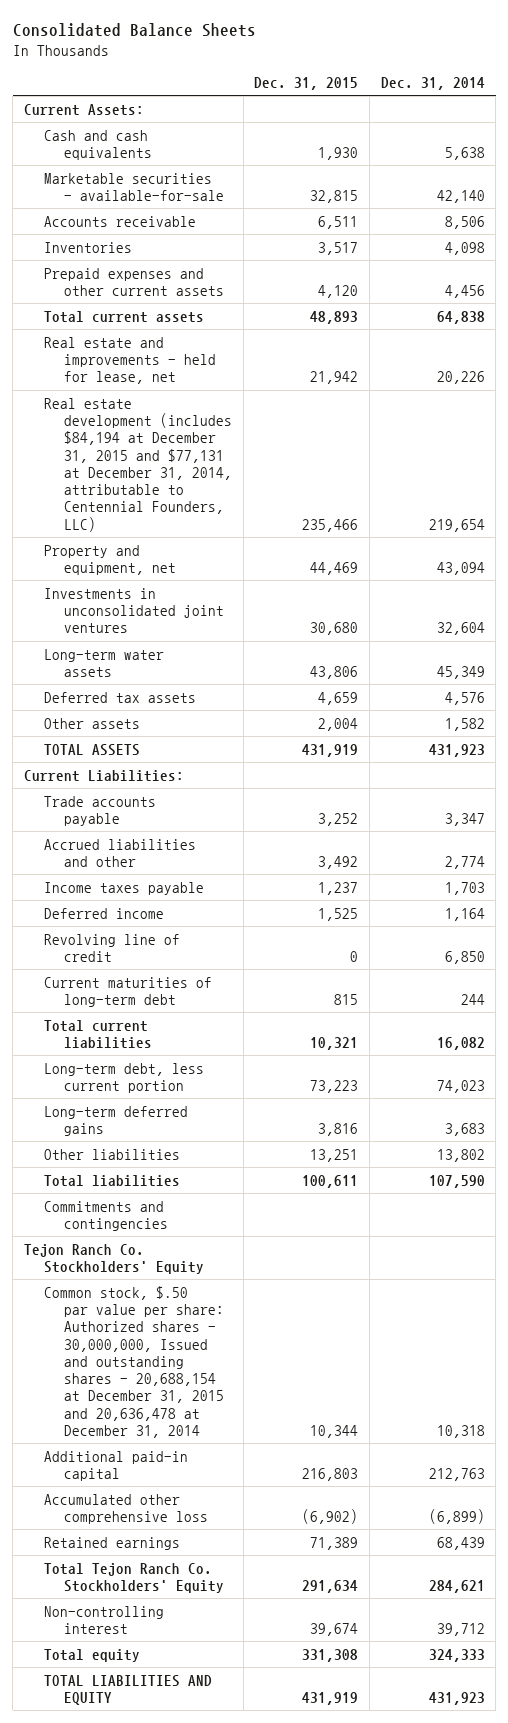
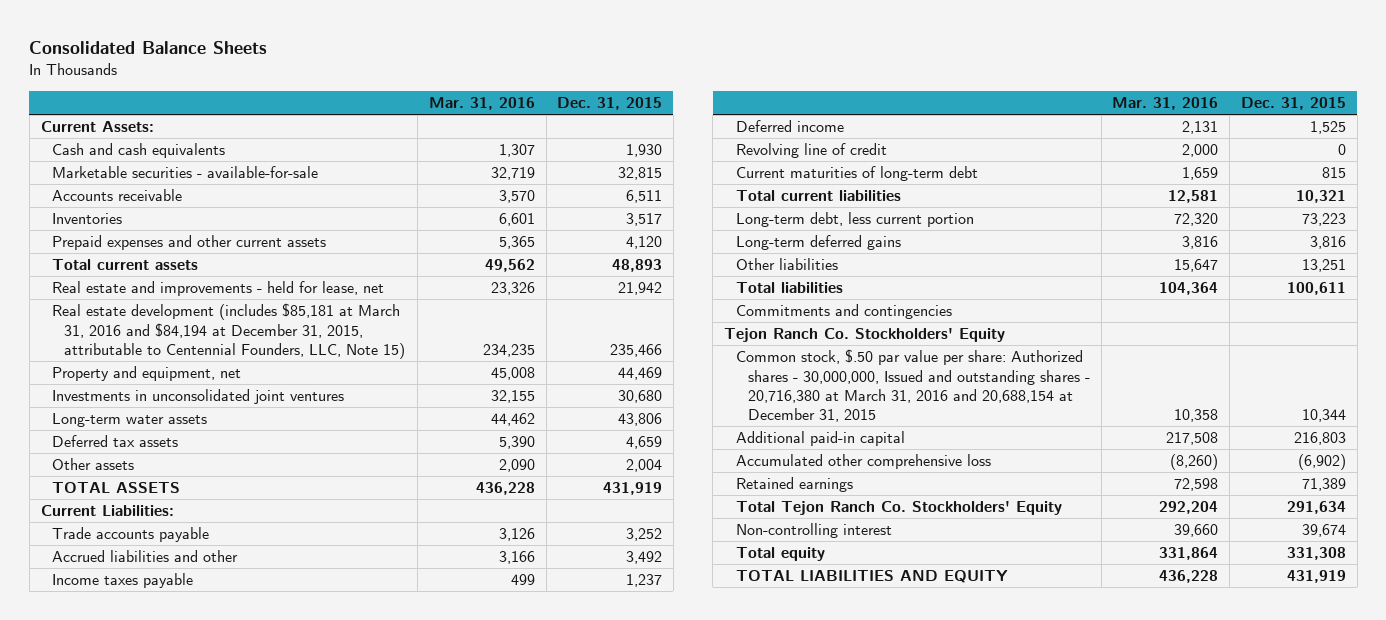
[380,76,485,90] Dec. 31, 2014 -> none
none -> [428,96,535,110] Mar. 31, 2016
[43,397,232,532] Real estate development (includes $84,194 at December 31, 2015 and $77,131 at December 31, 2014, attributable to Centennial Founders, LLC) -> [52,303,406,359] Real estate development (includes $85,181 at March 31, 2016 and $84,194 at December 31, 2015, attributable to Centennial Founders, LLC, Note 15)
[43,1285,224,1439] Common stock, $.50 par value per share: Authorized shares - 30,000,000, Issued and outstanding shares - 20,688,154 at December 31, 2015 and 20,636,478 at December 31, 2014 -> [736,349,1090,423] Common stock, $.50 par value per share: Authorized shares - 30,000,000, Issued and outstanding shares - 20,716,380 at March 31, 2016 and 20,688,154 at December 31, 2015

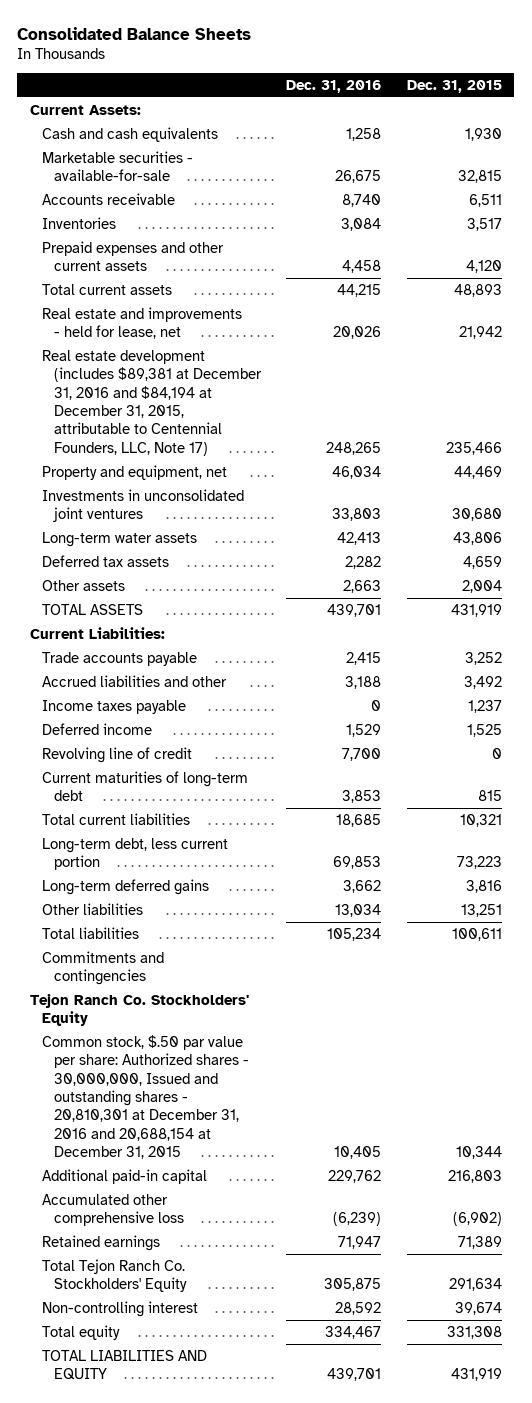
[428,96,535,110] Mar. 31, 2016 -> none
none -> [286,80,382,94] Dec. 31, 2016
[52,303,406,359] Real estate development (includes $85,181 at March 31, 2016 and $84,194 at December 31, 2015, attributable to Centennial Founders, LLC, Note 15) -> [42,349,263,456] Real estate development (includes $89,381 at December 31, 2016 and $84,194 at December 31, 2015, attributable to Centennial Founders, LLC, Note 17)
[736,349,1090,423] Common stock, $.50 par value per share: Authorized shares - 30,000,000, Issued and outstanding shares - 20,716,380 at March 31, 2016 and 20,688,154 at December 31, 2015 -> [42,1034,250,1160] Common stock, $.50 par value per share: Authorized shares - 30,000,000, Issued and outstanding shares - 20,810,301 at December 31, 2016 and 20,688,154 at December 31, 2015

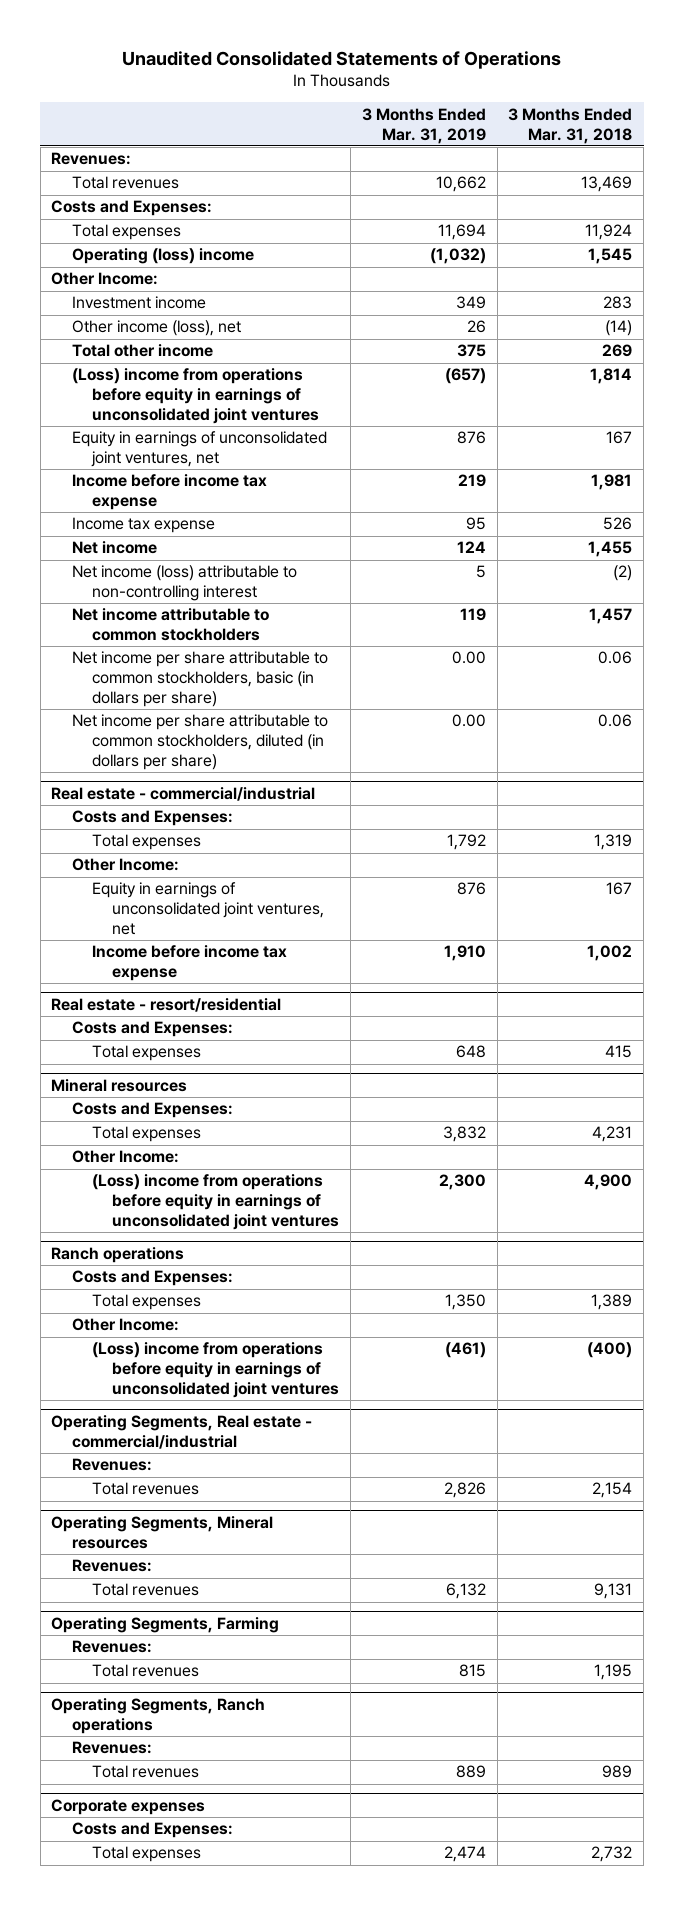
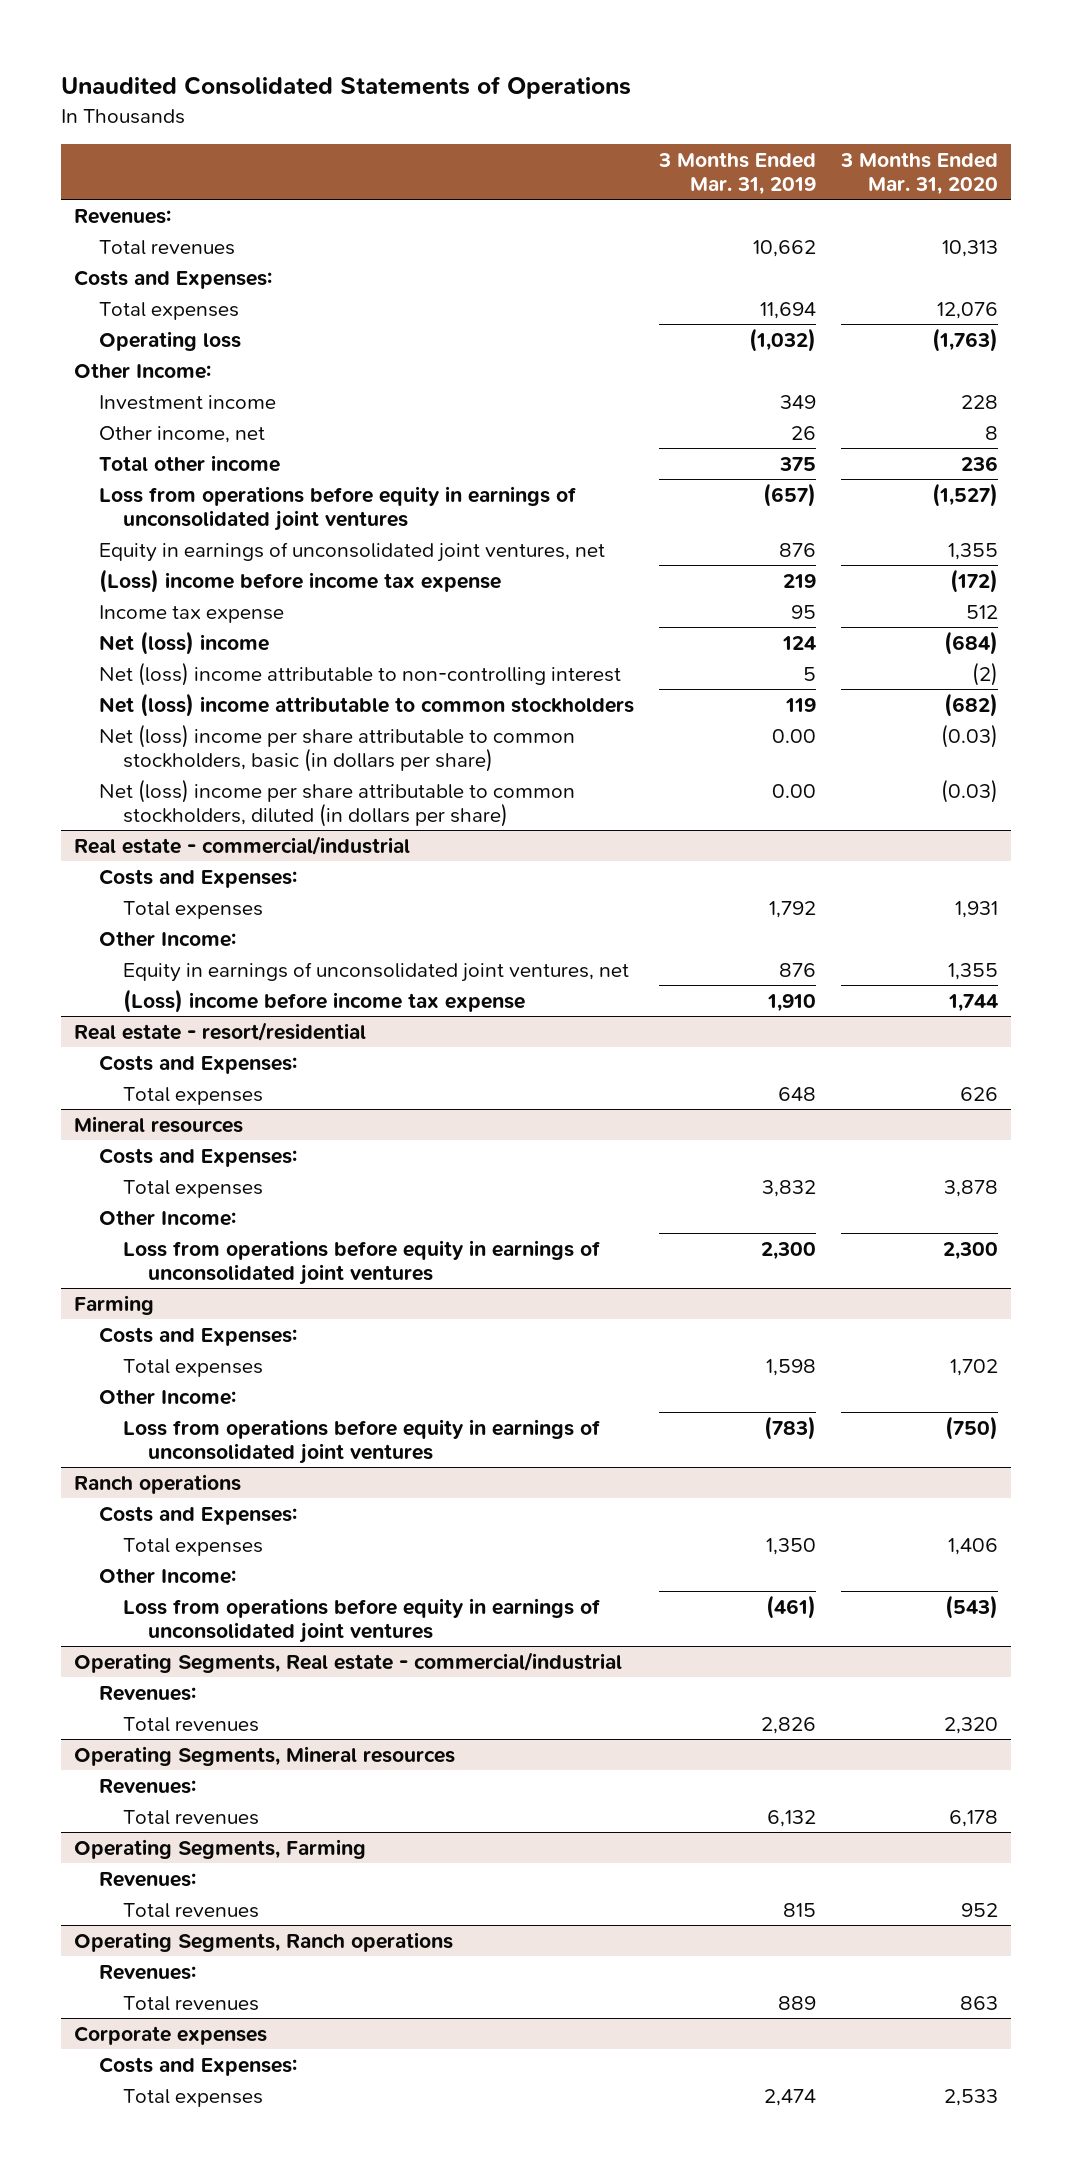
[508,107,633,144] 3 Months Ended Mar. 31, 2018 -> none
none -> [840,151,999,195] 3 Months Ended Mar. 31, 2020
[71,248,254,265] Operating (loss) income -> [98,330,241,351] Operating loss
[71,320,241,337] Other income (loss), net -> [98,425,265,443] Other income, net
[71,368,320,424] (Loss) income from operations before equity in earnings of unconsolidated joint ventures -> [98,485,577,532] Loss from operations before equity in earnings of unconsolidated joint ventures
[71,474,267,511] Income before income tax expense -> [98,568,501,593] (Loss) income before income tax expense
[71,541,157,555] Net income -> [98,630,269,655] Net (loss) income
[71,565,297,602] Net income (loss) attributable to non-controlling interest -> [98,661,621,686] Net (loss) income attributable to non-controlling interest
[71,608,269,642] Net income attributable to common stockholders -> [98,692,634,717] Net (loss) income attributable to common stockholders
[71,651,328,707] Net income per share attributable to common stockholders, basic (in dollars per share) -> [98,723,575,773] Net (loss) income per share attributable to common stockholders, basic (in dollars per share)
[71,714,328,770] Net income per share attributable to common stockholders, diluted (in dollars per share) -> [98,778,575,828] Net (loss) income per share attributable to common stockholders, diluted (in dollars per share)
[92,945,288,982] Income before income tax expense -> [123,988,526,1013] (Loss) income before income tax expense
[92,1174,340,1230] (Loss) income from operations before equity in earnings of unconsolidated joint ventures -> [123,1239,602,1286] Loss from operations before equity in earnings of unconsolidated joint ventures
none -> [74,1294,155,1315] Farming
none -> [98,1326,297,1346] Costs and Expenses:
none -> [123,1358,264,1377] Total expenses
none -> [98,1388,236,1405] Other Income:
none -> [123,1418,602,1465] Loss from operations before equity in earnings of unconsolidated joint ventures
[92,1342,340,1398] (Loss) income from operations before equity in earnings of unconsolidated joint ventures -> [123,1597,602,1644] Loss from operations before equity in earnings of unconsolidated joint ventures

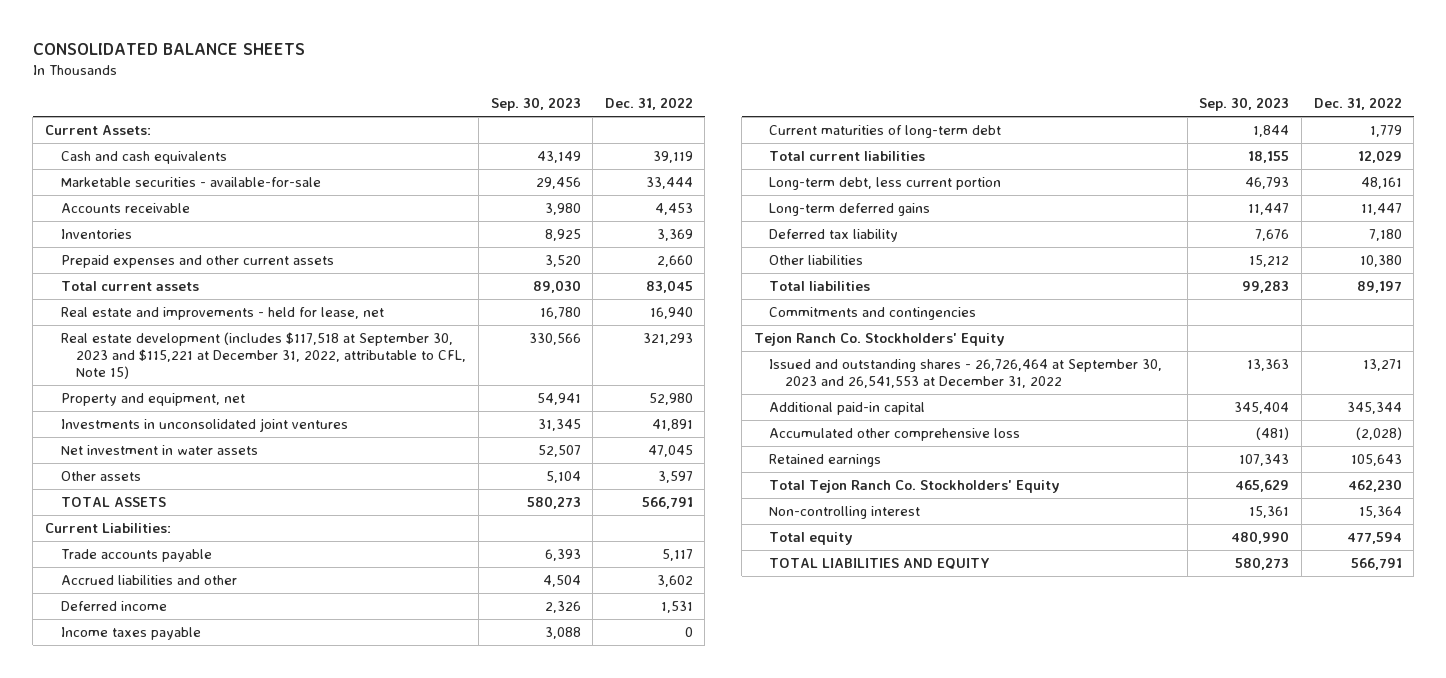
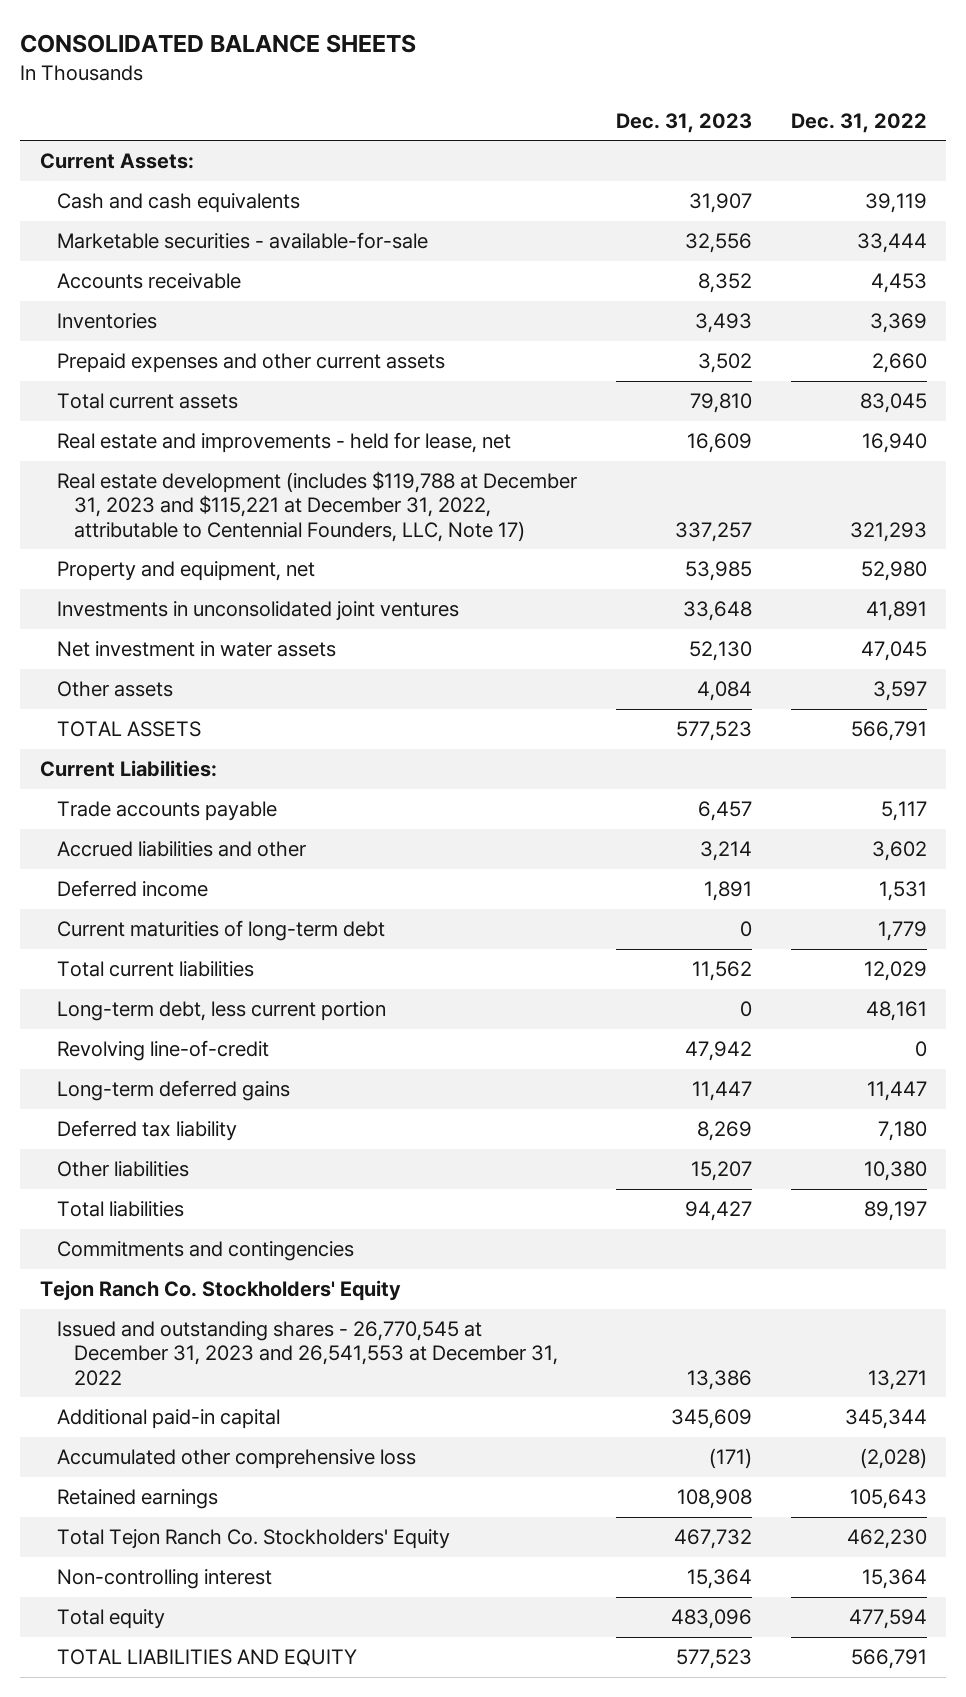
[490,97,581,112] Sep. 30, 2023 -> none
none -> [615,113,752,134] Dec. 31, 2023
[60,332,467,379] Real estate development (includes $117,518 at September 30, 2023 and $115,221 at December 31, 2022, attributable to CFL, Note 15) -> [56,471,577,542] Real estate development (includes $119,788 at December 31, 2023 and $115,221 at December 31, 2022, attributable to Centennial Founders, LLC, Note 17)
[60,627,201,641] Income taxes payable -> none
none -> [56,1040,269,1062] Revolving line-of-credit
[769,359,1163,389] Issued and outstanding shares - 26,726,464 at September 30, 2023 and 26,541,553 at December 31, 2022 -> [56,1321,558,1386] Issued and outstanding shares - 26,770,545 at December 31, 2023 and 26,541,553 at December 31, 2022

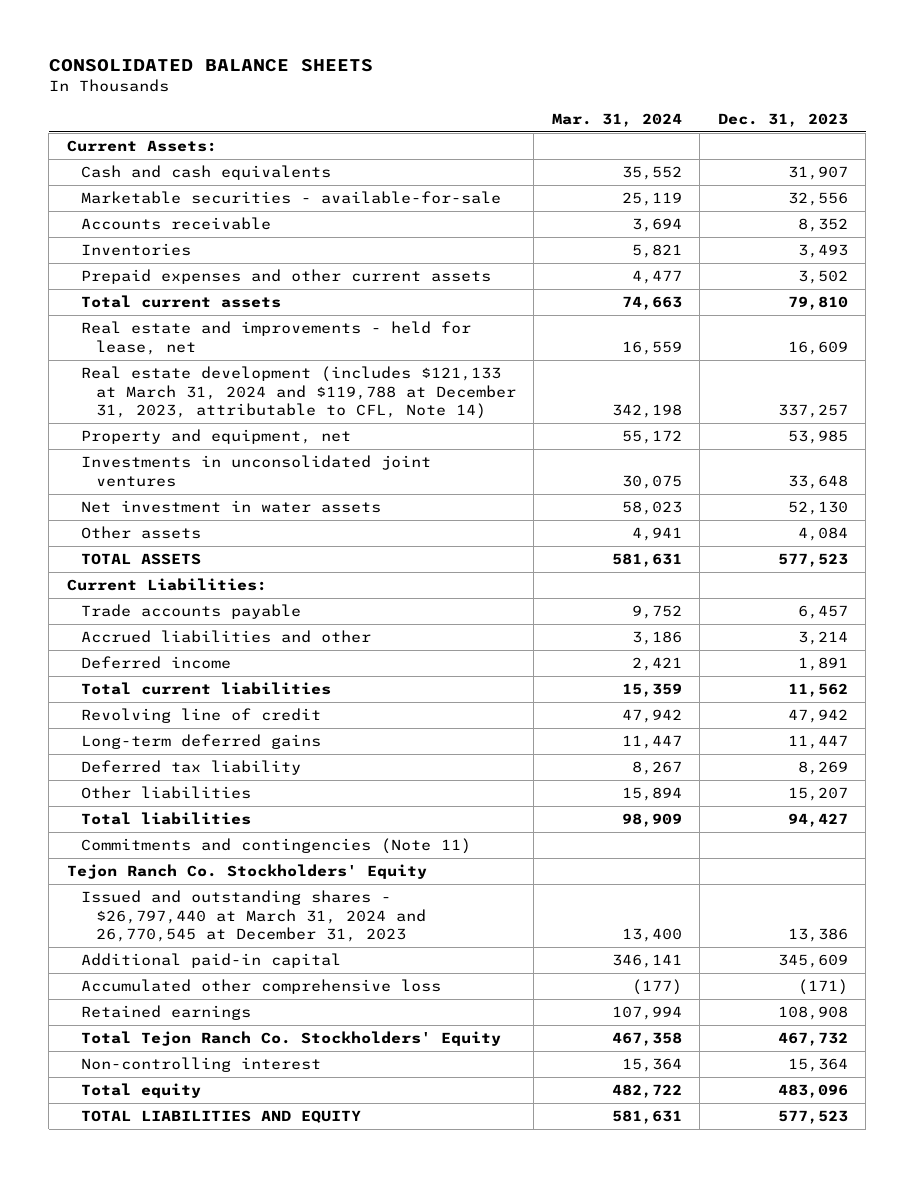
[790,113,927,134] Dec. 31, 2022 -> none
none -> [551,112,682,127] Mar. 31, 2024
[56,471,577,542] Real estate development (includes $119,788 at December 31, 2023 and $115,221 at December 31, 2022, attributable to Centennial Founders, LLC, Note 17) -> [81,366,516,419] Real estate development (includes $121,133 at March 31, 2024 and $119,788 at December 31, 2023, attributable to CFL, Note 14)
[56,920,385,942] Current maturities of long-term debt -> none
[56,1001,386,1022] Long-term debt, less current portion -> none
[56,1040,269,1062] Revolving line-of-credit -> [81,708,322,724] Revolving line of credit
[56,1241,354,1262] Commitments and contingencies -> [81,838,472,855] Commitments and contingencies (Note 11)
[56,1321,558,1386] Issued and outstanding shares - 26,770,545 at December 31, 2023 and 26,541,553 at December 31, 2022 -> [81,890,426,942] Issued and outstanding shares - $26,797,440 at March 31, 2024 and 26,770,545 at December 31, 2023

